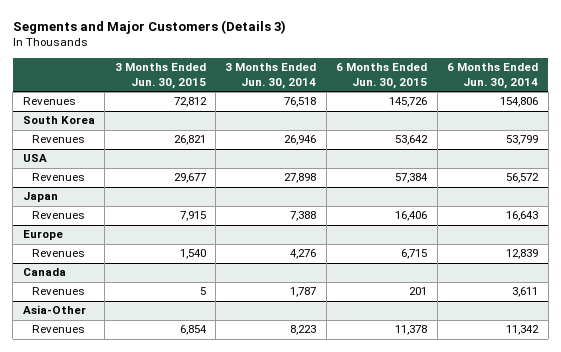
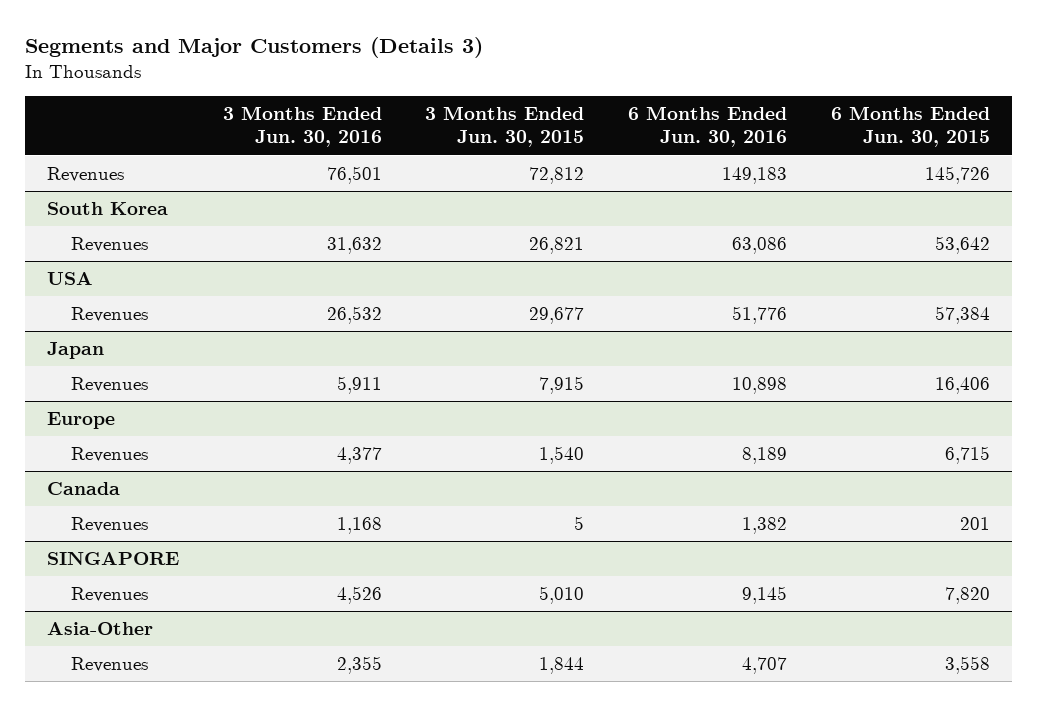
[225,63,317,89] 3 Months Ended Jun. 30, 2014 -> none
[447,63,539,89] 6 Months Ended Jun. 30, 2014 -> none
none -> [222,106,382,148] 3 Months Ended Jun. 30, 2016
none -> [628,106,788,148] 6 Months Ended Jun. 30, 2016
none -> [46,552,179,566] SINGAPORE
none -> [71,587,149,603] Revenues
[179,325,207,336] 6,854 -> [539,657,585,675] 1,844
[395,325,428,336] 11,378 -> [945,656,991,675] 3,558

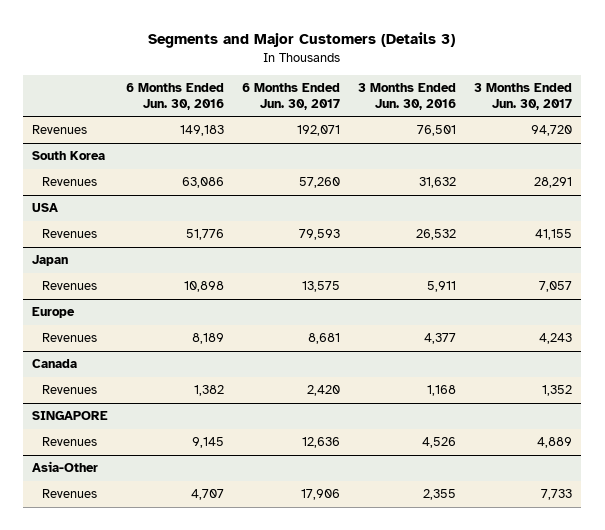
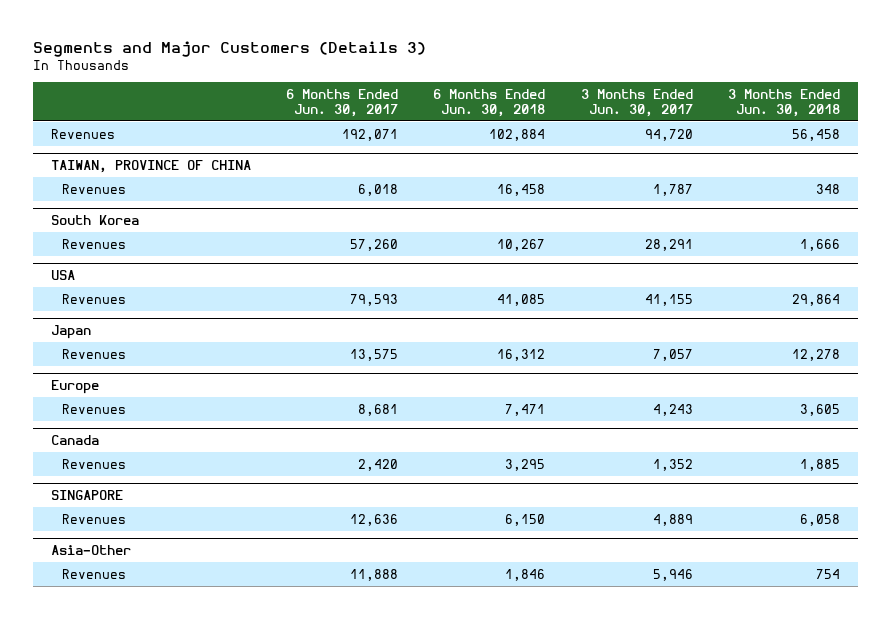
[126,83,225,110] 6 Months Ended Jun. 30, 2016 -> none
[358,83,457,110] 3 Months Ended Jun. 30, 2016 -> none
none -> [433,88,546,117] 6 Months Ended Jun. 30, 2018
none -> [728,88,841,117] 3 Months Ended Jun. 30, 2018
none -> [50,160,251,174] TAIWAN, PROVINCE OF CHINA
none -> [62,183,127,194] Revenues
[301,489,341,501] 17,906 -> [350,568,399,581] 11,888
[541,489,573,501] 7,733 -> [652,568,693,581] 5,946

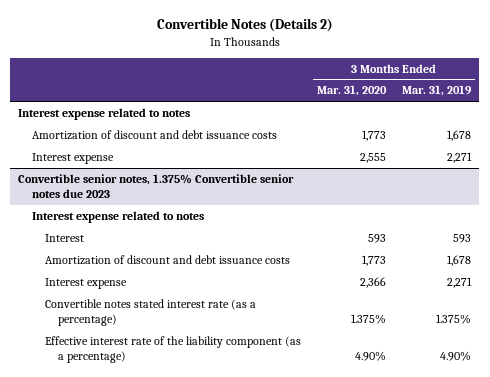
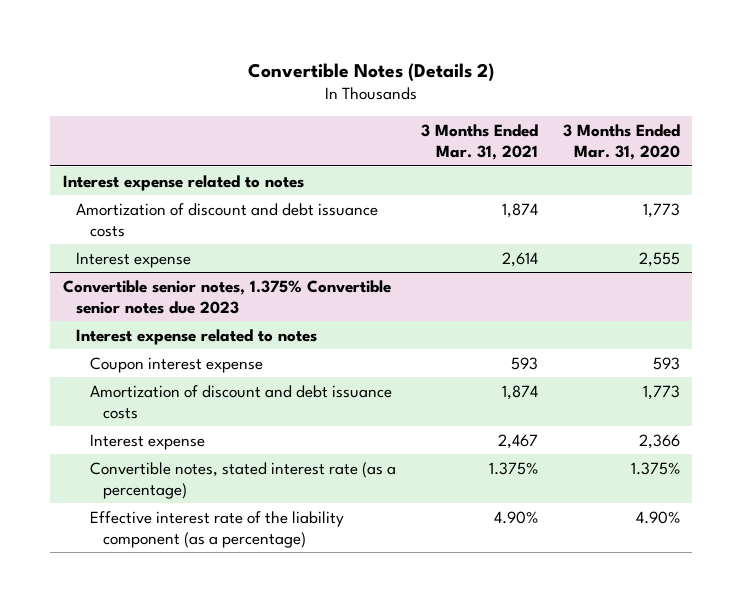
[402,85,473,97] Mar. 31, 2019 -> none
none -> [420,124,538,161] 3 Months Ended Mar. 31, 2021
[44,233,84,242] Interest -> [89,356,263,373] Coupon interest expense
[44,298,256,326] Convertible notes stated interest rate (as a percentage) -> [89,461,396,499] Convertible notes, stated interest rate (as a percentage)

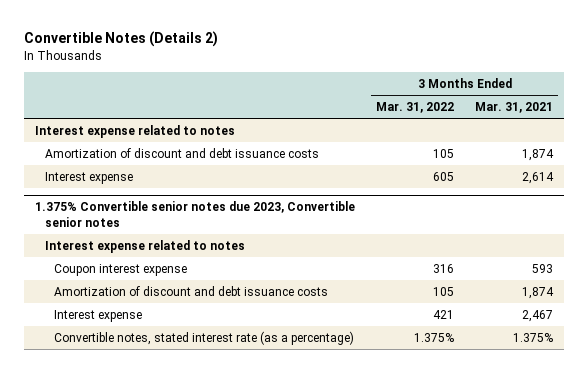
[562,124,680,161] 3 Months Ended Mar. 31, 2020 -> none
none -> [375,101,454,113] Mar. 31, 2022
[62,279,391,314] Convertible senior notes, 1.375% Convertible senior notes due 2023 -> [34,201,355,227] 1.375% Convertible senior notes due 2023, Convertible senior notes
[89,510,344,548] Effective interest rate of the liability component (as a percentage) -> none

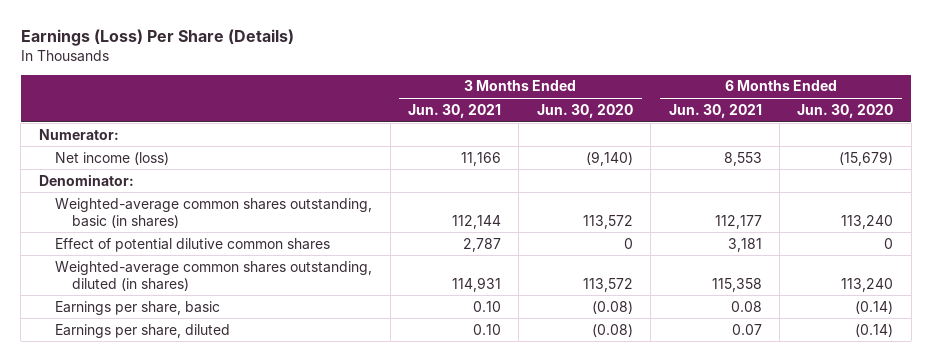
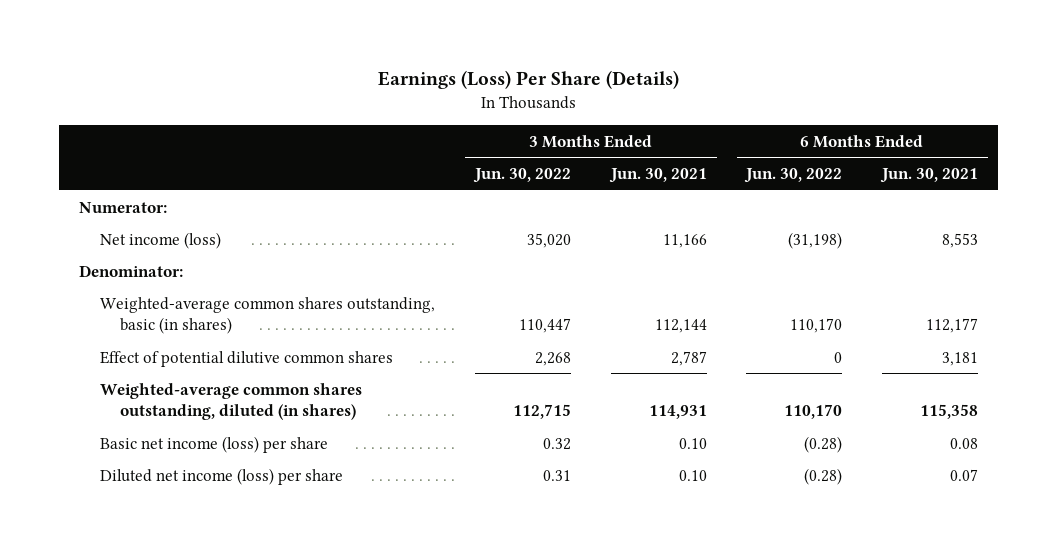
[536,103,633,118] Jun. 30, 2020 -> none
[797,103,894,118] Jun. 30, 2020 -> none
none -> [472,168,571,184] Jun. 30, 2022
none -> [744,168,843,184] Jun. 30, 2022
[55,300,221,315] Earnings per share, basic -> [99,435,328,453] Basic net income (loss) per share
[55,323,231,338] Earnings per share, diluted -> [99,467,343,485] Diluted net income (loss) per share

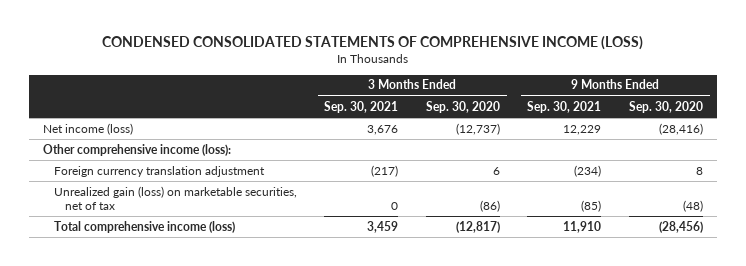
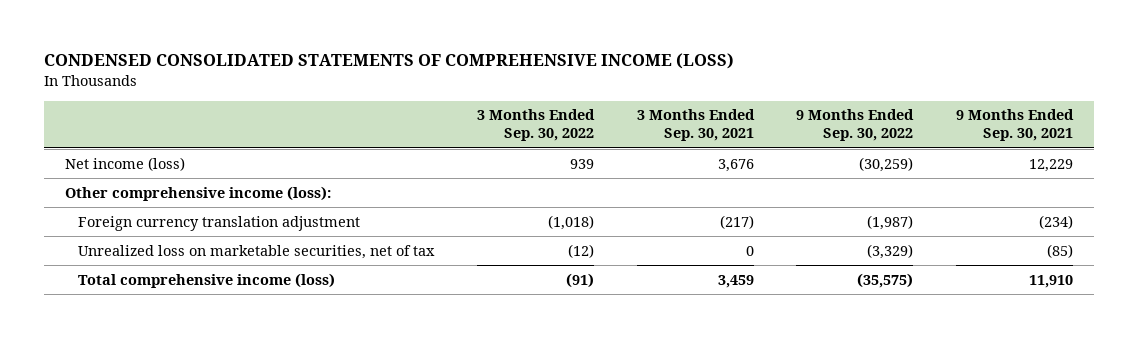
[425,100,500,113] Sep. 30, 2020 -> none
[628,100,703,113] Sep. 30, 2020 -> none
none -> [476,109,595,142] 3 Months Ended Sep. 30, 2022
none -> [796,109,915,142] 9 Months Ended Sep. 30, 2022
[53,185,297,211] Unrealized gain (loss) on marketable securities, net of tax -> [78,244,436,259] Unrealized loss on marketable securities, net of tax

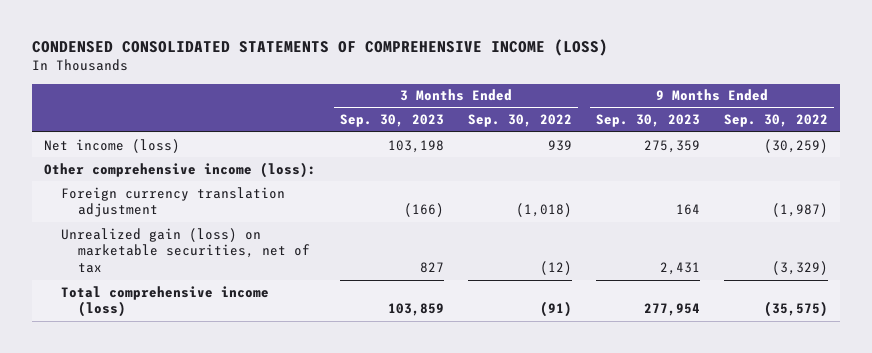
[636,109,755,142] 3 Months Ended Sep. 30, 2021 -> none
[956,109,1075,142] 9 Months Ended Sep. 30, 2021 -> none
none -> [339,114,444,128] Sep. 30, 2023
none -> [596,114,701,128] Sep. 30, 2023
[78,244,436,259] Unrealized loss on marketable securities, net of tax -> [60,227,310,274] Unrealized gain (loss) on marketable securities, net of tax

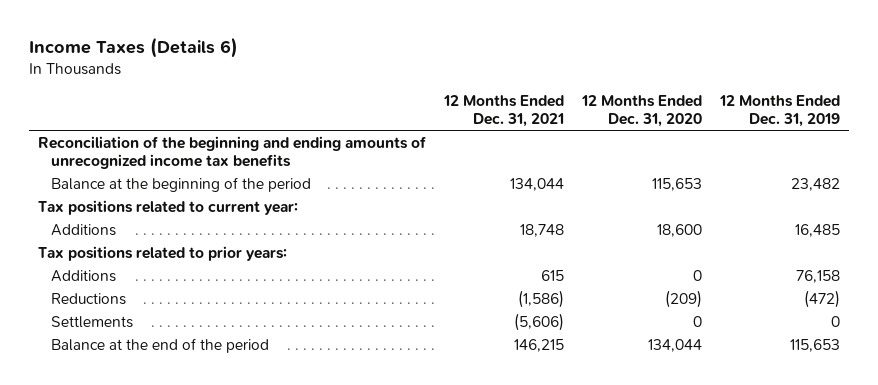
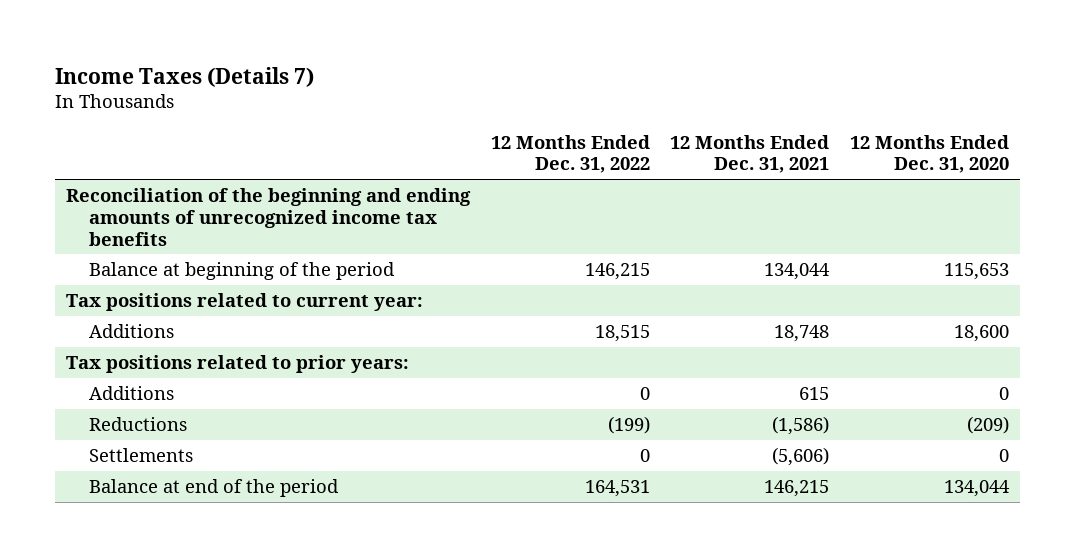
[28,36,238,58] Income Taxes (Details 6) -> [55,66,315,87] Income Taxes (Details 7)
[719,94,841,127] 12 Months Ended Dec. 31, 2019 -> none
none -> [490,134,650,174] 12 Months Ended Dec. 31, 2022
[50,176,311,192] Balance at the beginning of the period -> [88,261,395,280] Balance at beginning of the period
[50,337,269,353] Balance at the end of the period -> [88,478,339,497] Balance at end of the period

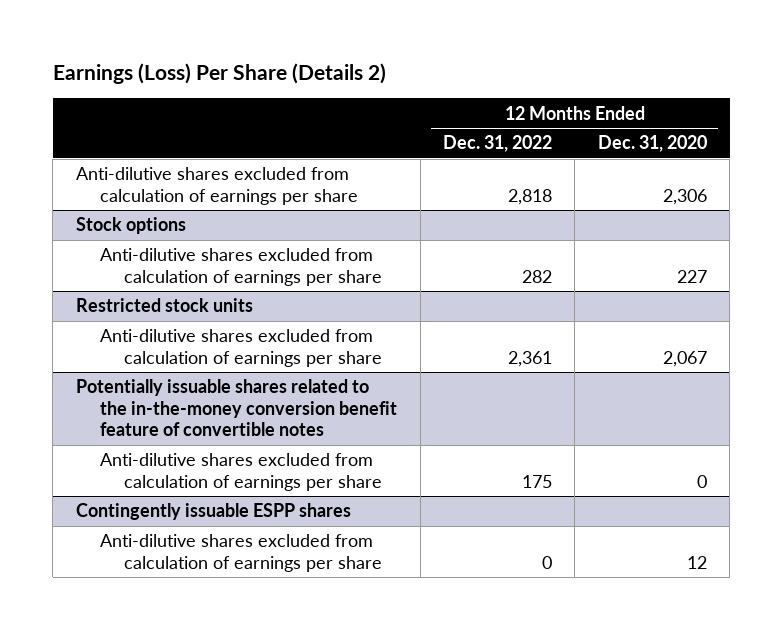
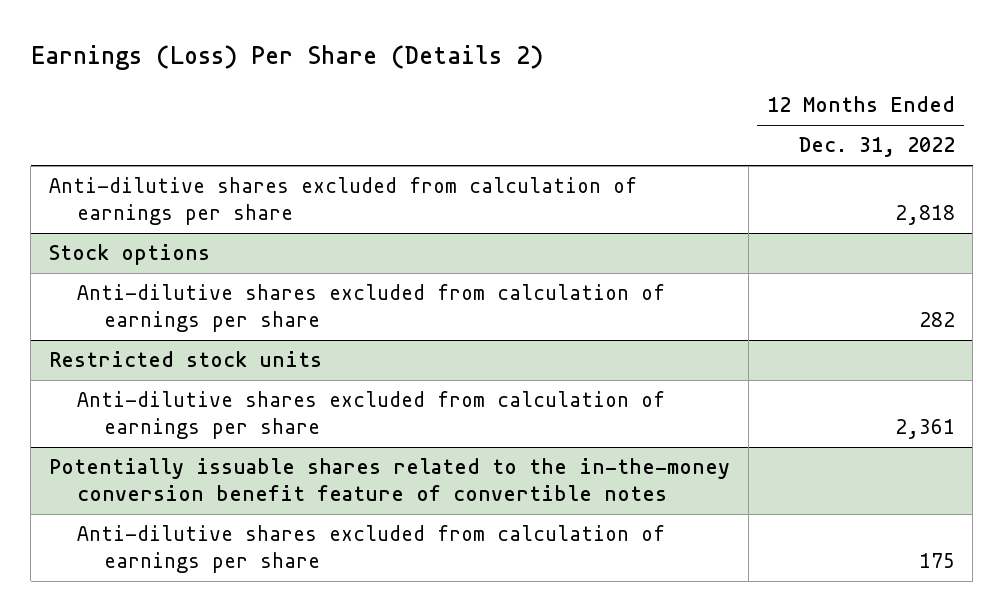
[597,135,707,153] Dec. 31, 2020 -> none
[75,503,351,521] Contingently issuable ESPP shares -> none
[100,534,383,572] Anti-dilutive shares excluded from calculation of earnings per share -> none

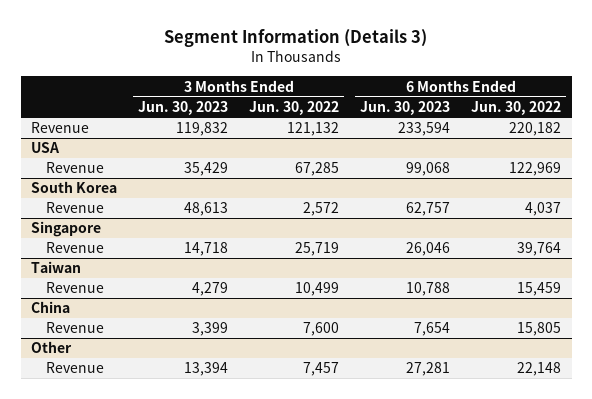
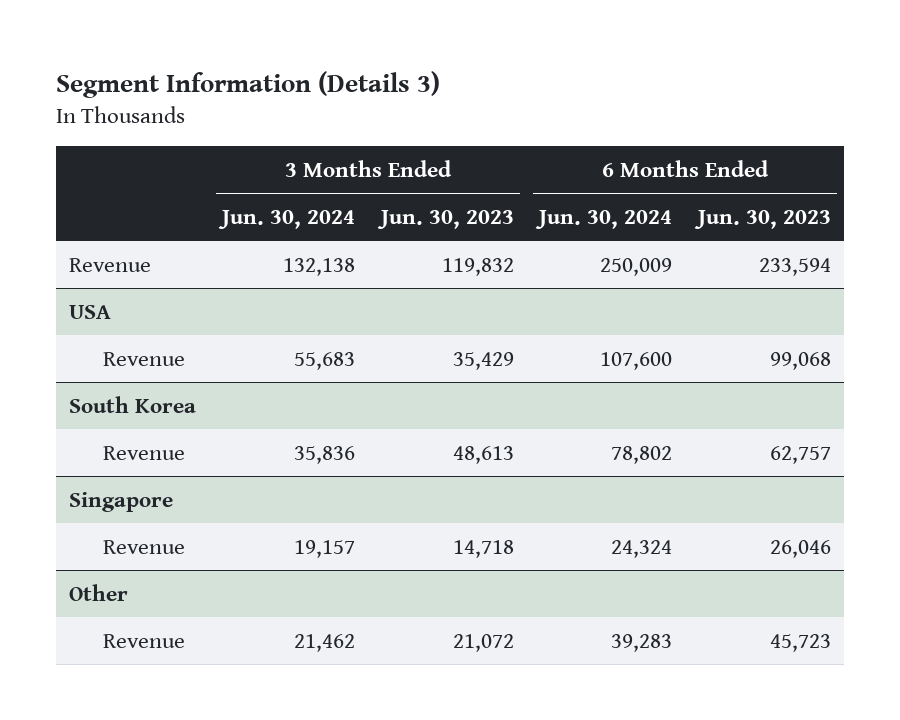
[249,101,340,116] Jun. 30, 2022 -> none
[471,101,562,116] Jun. 30, 2022 -> none
none -> [217,210,355,230] Jun. 30, 2024
none -> [535,210,673,230] Jun. 30, 2024
[31,261,82,274] Taiwan -> none
[46,282,105,294] Revenue -> none
[31,301,71,314] China -> none
[46,322,105,334] Revenue -> none
[184,362,229,377] 13,394 -> [452,633,514,652] 21,072
[406,362,451,377] 27,281 -> [769,633,831,652] 45,723

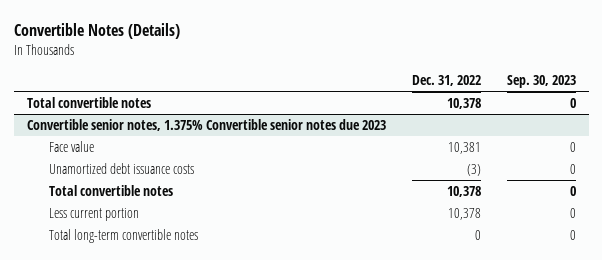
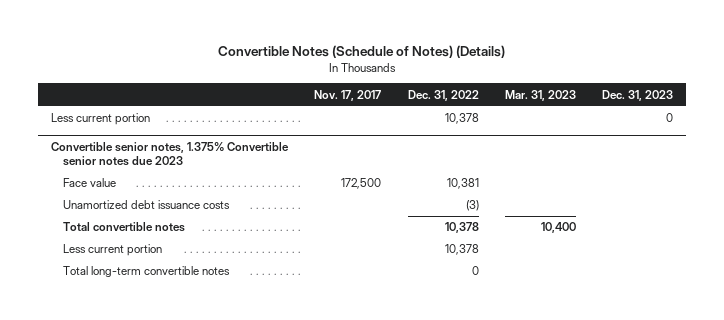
[13,22,180,39] Convertible Notes (Details) -> [218,45,506,59] Convertible Notes (Schedule of Notes) (Details)
[506,74,576,88] Sep. 30, 2023 -> none
none -> [314,89,382,101] Nov. 17, 2017
none -> [504,89,576,101] Mar. 31, 2023
none -> [602,89,674,101] Dec. 31, 2023
[26,97,151,109] Total convertible notes -> [51,113,151,126] Less current portion

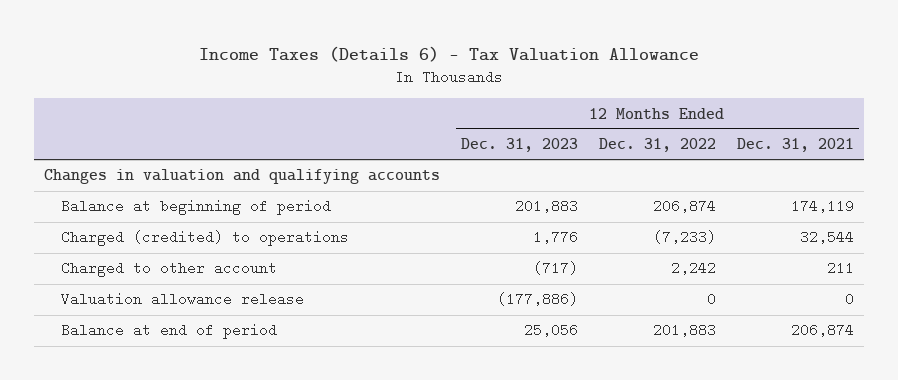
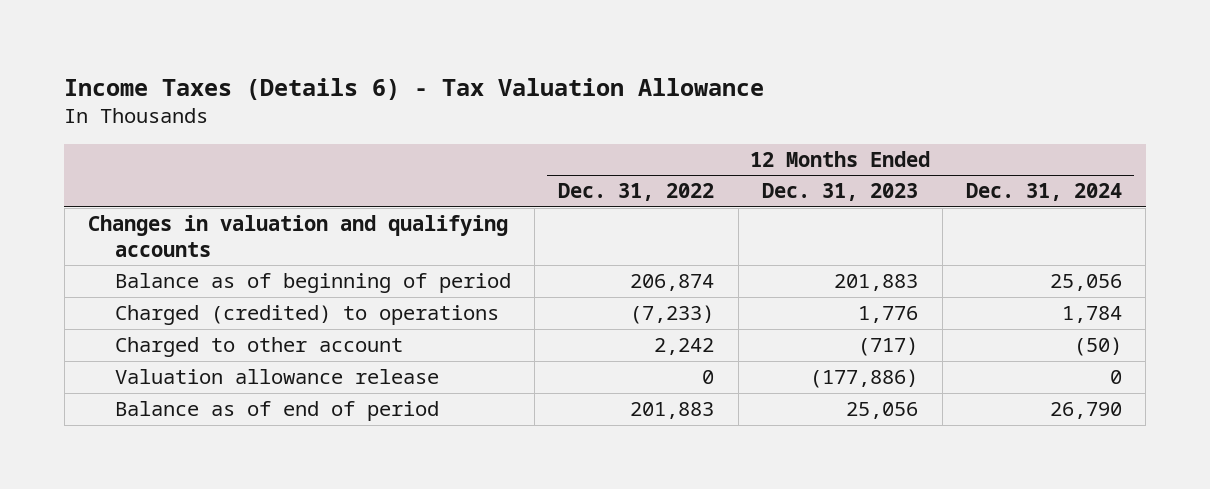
[736,138,854,153] Dec. 31, 2021 -> none
none -> [966,183,1123,202] Dec. 31, 2024
[61,199,332,216] Balance at beginning of period -> [114,273,511,294] Balance as of beginning of period
[61,323,278,340] Balance at end of period -> [114,401,439,422] Balance as of end of period

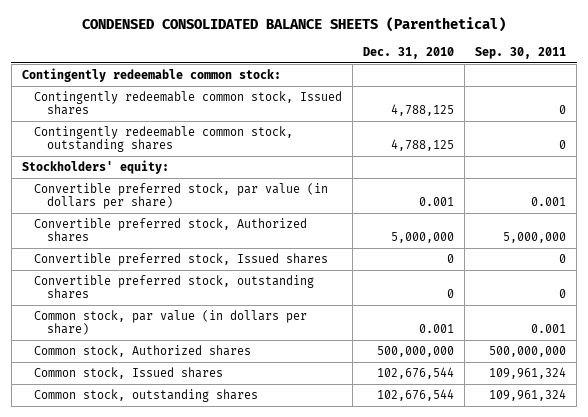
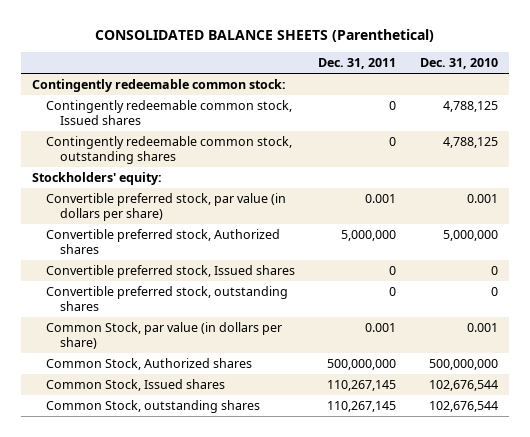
[81,17,506,33] CONDENSED CONSOLIDATED BALANCE SHEETS (Parenthetical) -> [94,28,434,42] CONSOLIDATED BALANCE SHEETS (Parenthetical)
[475,46,567,59] Sep. 30, 2011 -> none
none -> [318,58,397,70] Dec. 31, 2011
[34,309,308,336] Common stock, par value (in dollars per share) -> [45,321,282,349] Common Stock, par value (in dollars per share)
[34,344,252,357] Common stock, Authorized shares -> [45,357,252,370] Common Stock, Authorized shares
[34,366,224,379] Common stock, Issued shares -> [45,378,225,391] Common Stock, Issued shares
[34,388,259,402] Common stock, outstanding shares -> [45,399,260,413] Common Stock, outstanding shares

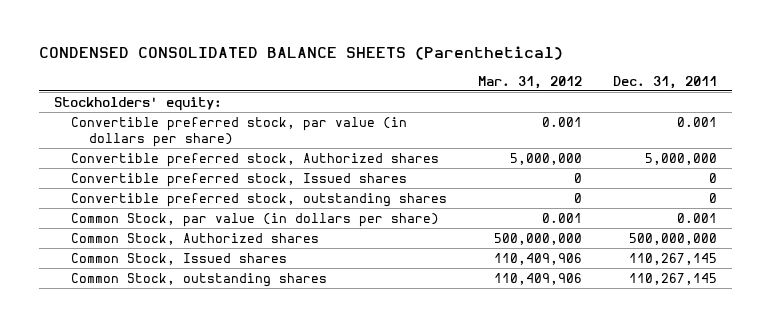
[94,28,434,42] CONSOLIDATED BALANCE SHEETS (Parenthetical) -> [38,46,563,61] CONDENSED CONSOLIDATED BALANCE SHEETS (Parenthetical)
[419,58,498,70] Dec. 31, 2010 -> none
none -> [478,75,583,89] Mar. 31, 2012
[32,78,287,92] Contingently redeemable common stock: -> none
[45,99,292,125] Contingently redeemable common stock, Issued shares -> none
[45,135,292,164] Contingently redeemable common stock, outstanding shares -> none

